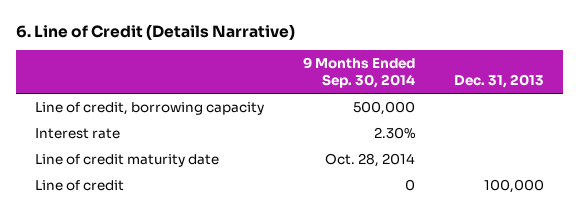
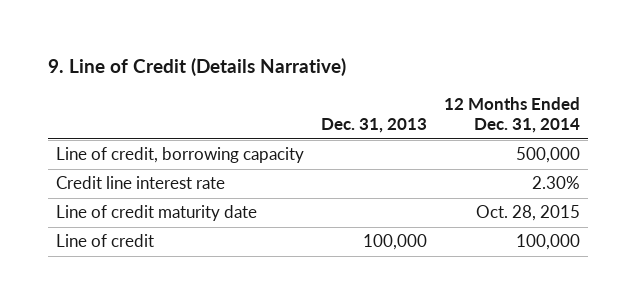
[15,23,295,40] 6. Line of Credit (Details Narrative) -> [47,58,346,77] 9. Line of Credit (Details Narrative)
[303,57,416,88] 9 Months Ended Sep. 30, 2014 -> none
none -> [443,96,580,134] 12 Months Ended Dec. 31, 2014
[35,128,121,140] Interest rate -> [56,176,226,190] Credit line interest rate

